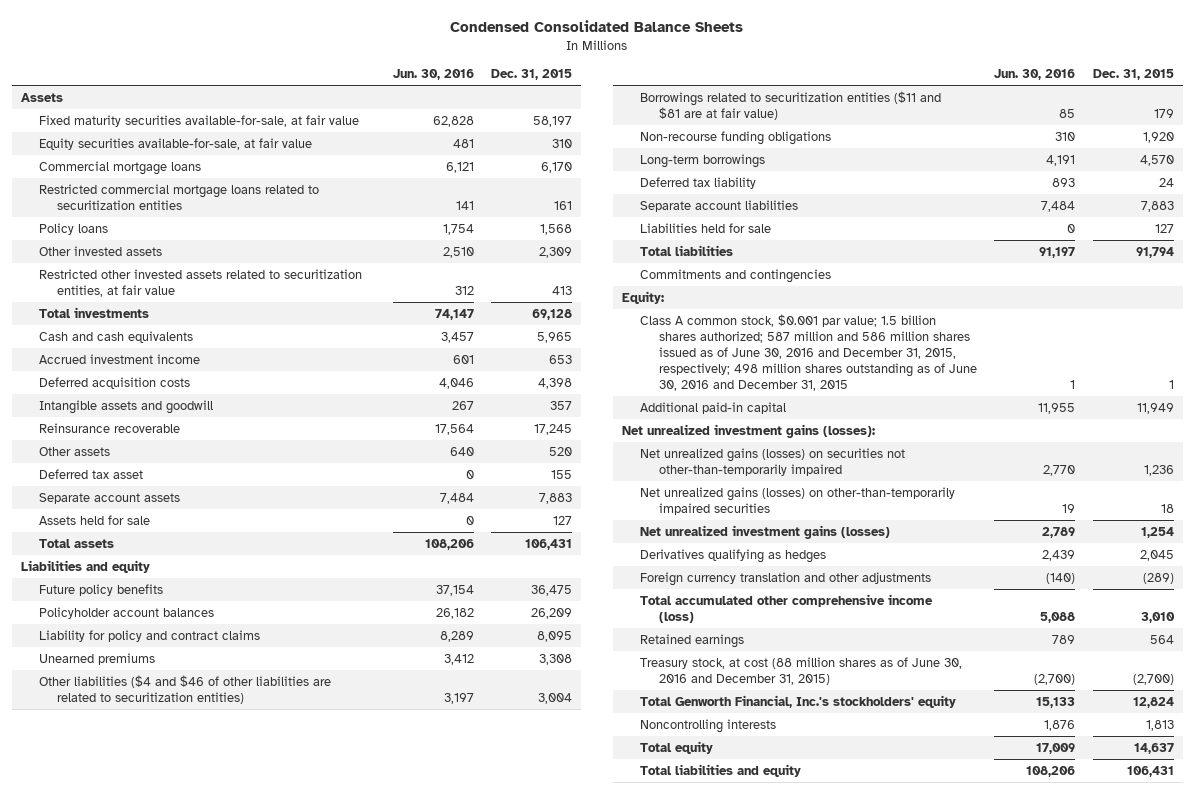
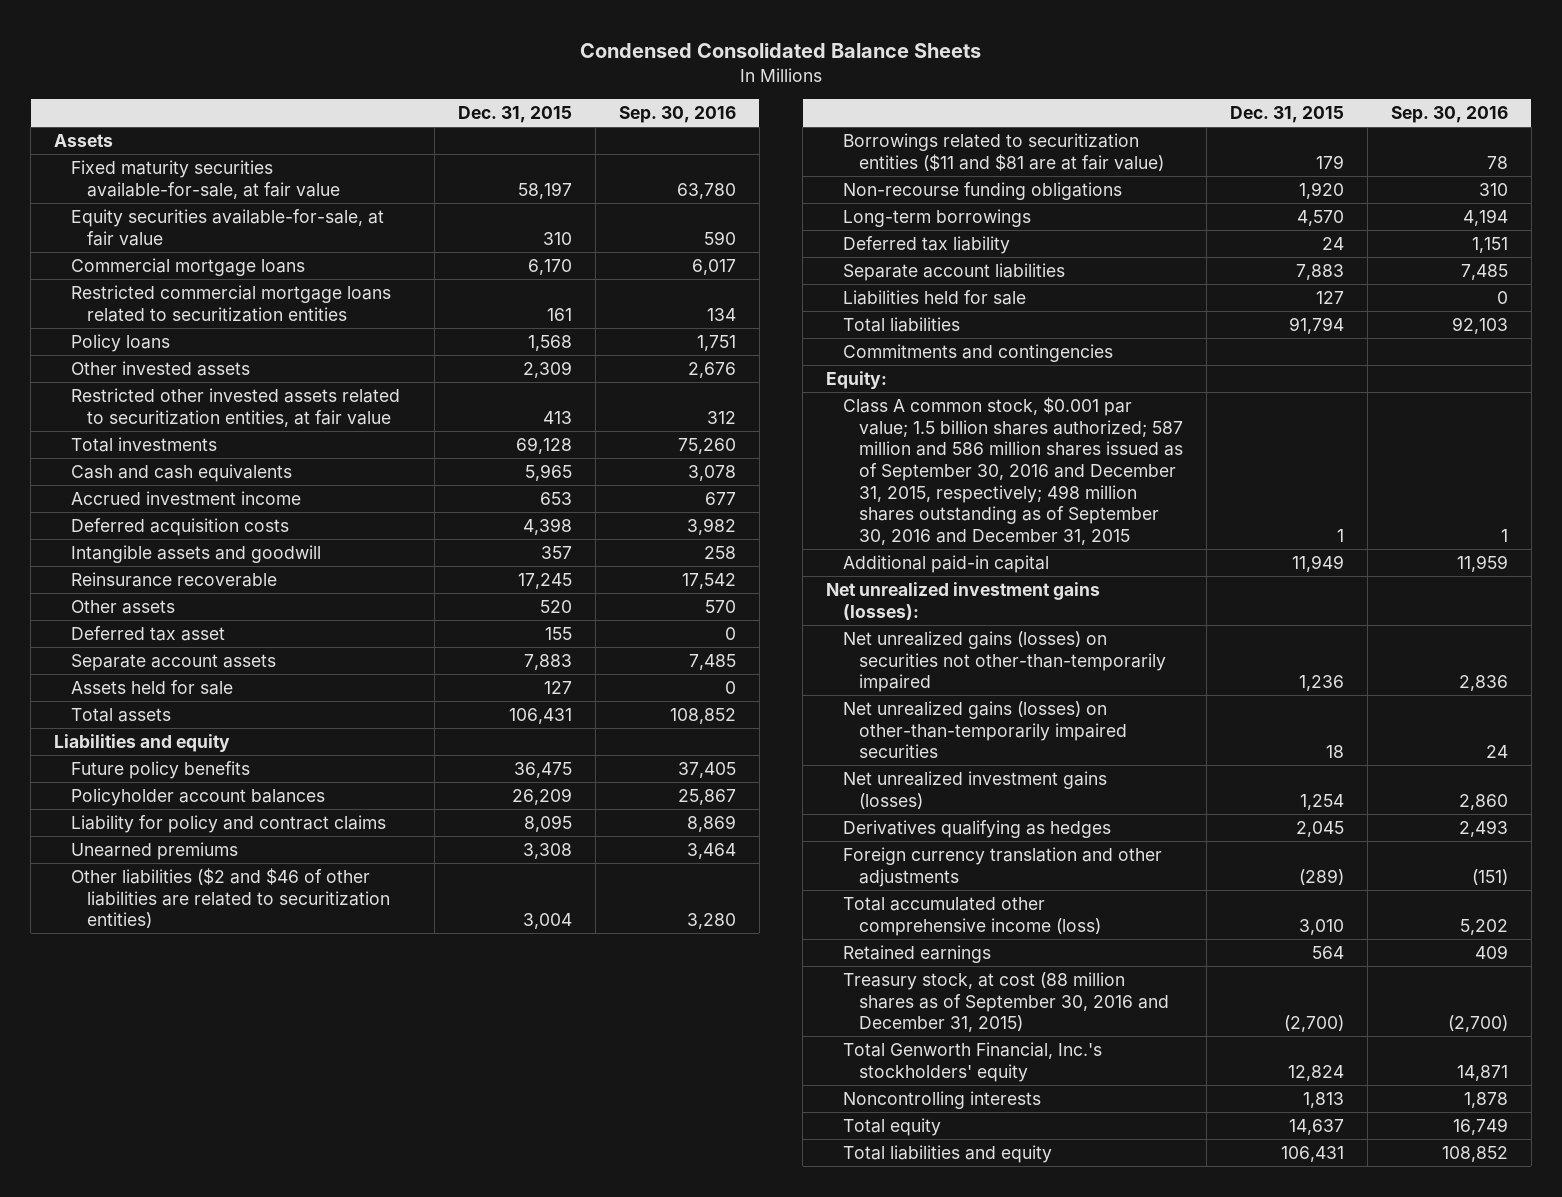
[392,69,474,81] Jun. 30, 2016 -> none
none -> [618,106,736,124] Sep. 30, 2016
[38,674,331,704] Other liabilities ($4 and $46 of other liabilities are related to securitization entities) -> [70,867,390,929] Other liabilities ($2 and $46 of other liabilities are related to securitization entities)
[640,313,977,392] Class A common stock, $0.001 par value; 1.5 billion shares authorized; 587 million and 586 million shares issued as of June 30, 2016 and December 31, 2015, respectively; 498 million shares outstanding as of June 30, 2016 and December 31, 2015 -> [842,396,1183,546] Class A common stock, $0.001 par value; 1.5 billion shares authorized; 587 million and 586 million shares issued as of September 30, 2016 and December 31, 2015, respectively; 498 million shares outstanding as of September 30, 2016 and December 31, 2015
[640,656,963,685] Treasury stock, at cost (88 million shares as of June 30, 2016 and December 31, 2015) -> [842,971,1169,1033] Treasury stock, at cost (88 million shares as of September 30, 2016 and December 31, 2015)

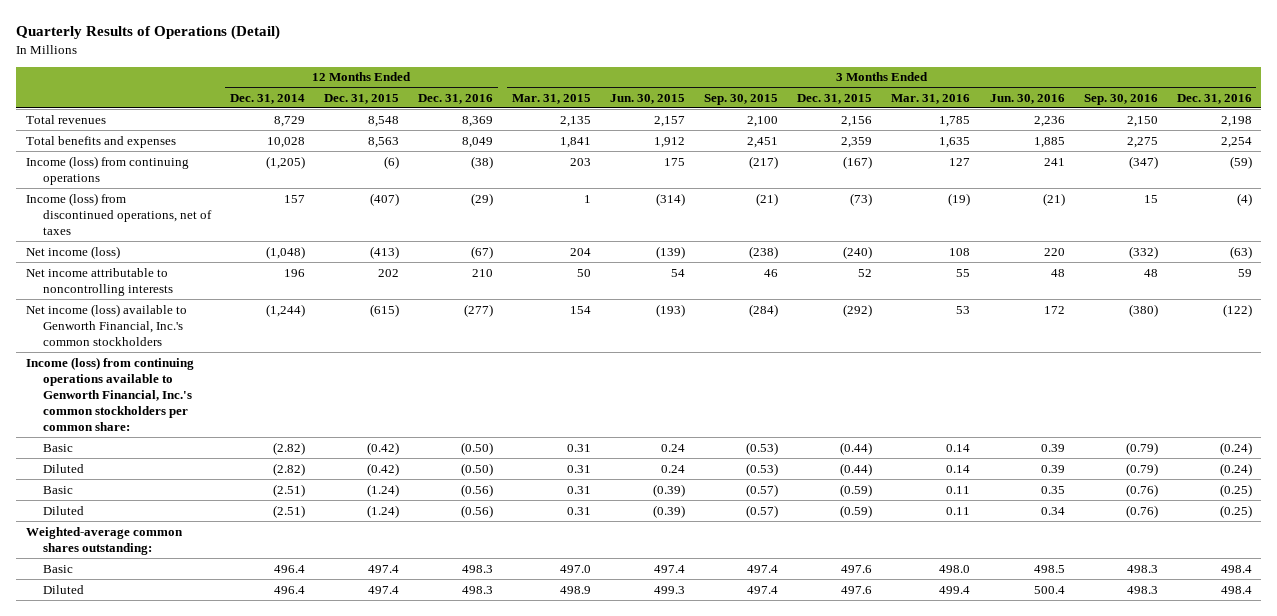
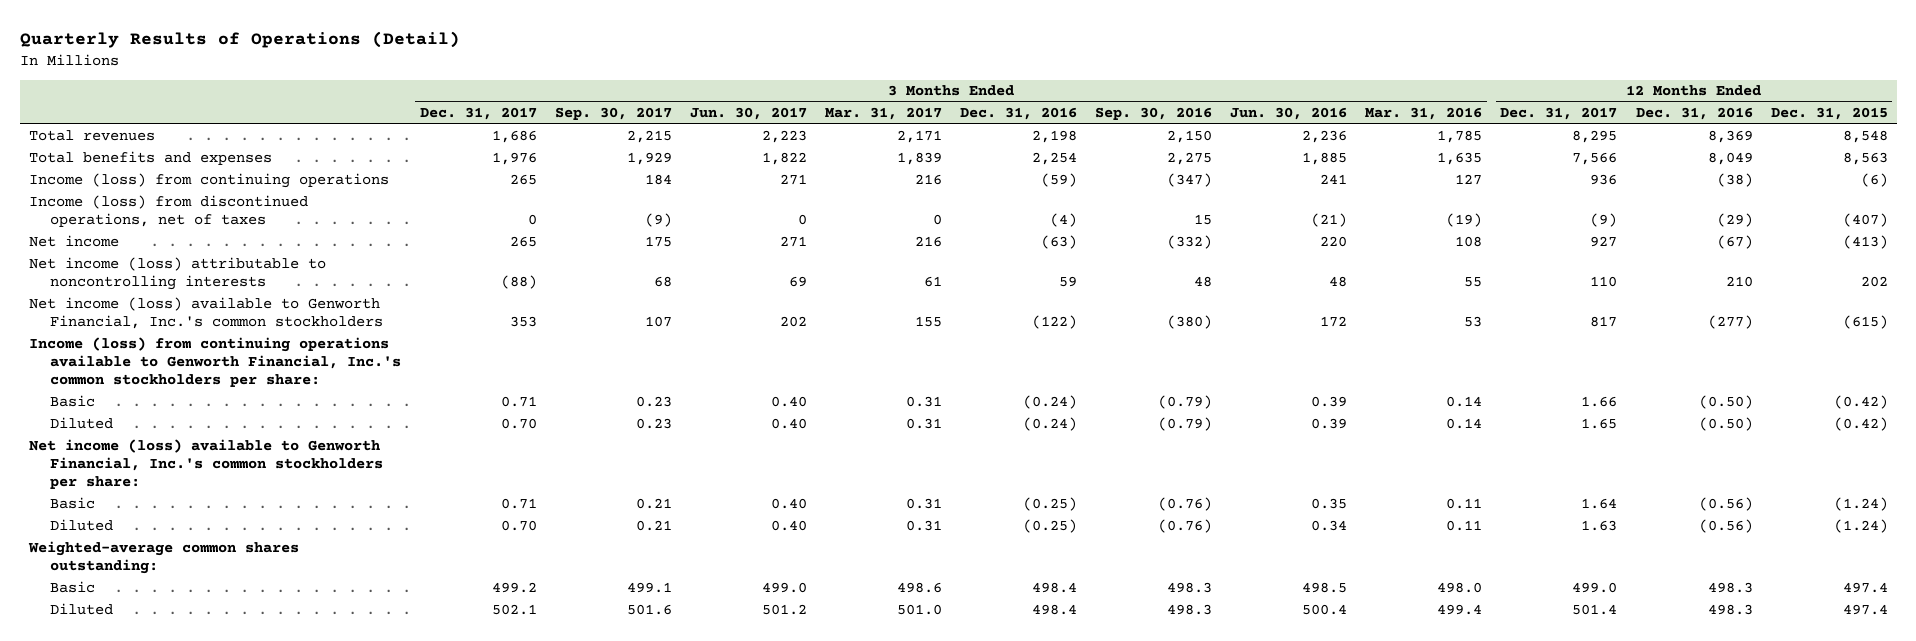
[229,93,305,104] Dec. 31, 2014 -> none
[512,93,592,104] Mar. 31, 2015 -> none
[610,93,686,104] Jun. 30, 2015 -> none
[704,93,779,105] Sep. 30, 2015 -> none
[797,93,873,104] Dec. 31, 2015 -> none
none -> [419,107,537,121] Dec. 31, 2017
none -> [554,107,672,121] Sep. 30, 2017
none -> [689,107,807,121] Jun. 30, 2017
none -> [824,107,942,121] Mar. 31, 2017
none -> [1500,107,1618,121] Dec. 31, 2017
[25,245,120,259] Net income (loss) -> [28,235,119,248] Net income
[25,267,173,296] Net income attributable to noncontrolling interests -> [28,257,326,291] Net income (loss) attributable to noncontrolling interests
[25,356,194,431] Income (loss) from continuing operations available to Genworth Financial, Inc.'s common stockholders per common share: -> [28,337,402,388] Income (loss) from continuing operations available to Genworth Financial, Inc.'s common stockholders per share:
none -> [28,439,384,490] Net income (loss) available to Genworth Financial, Inc.'s common stockholders per share:

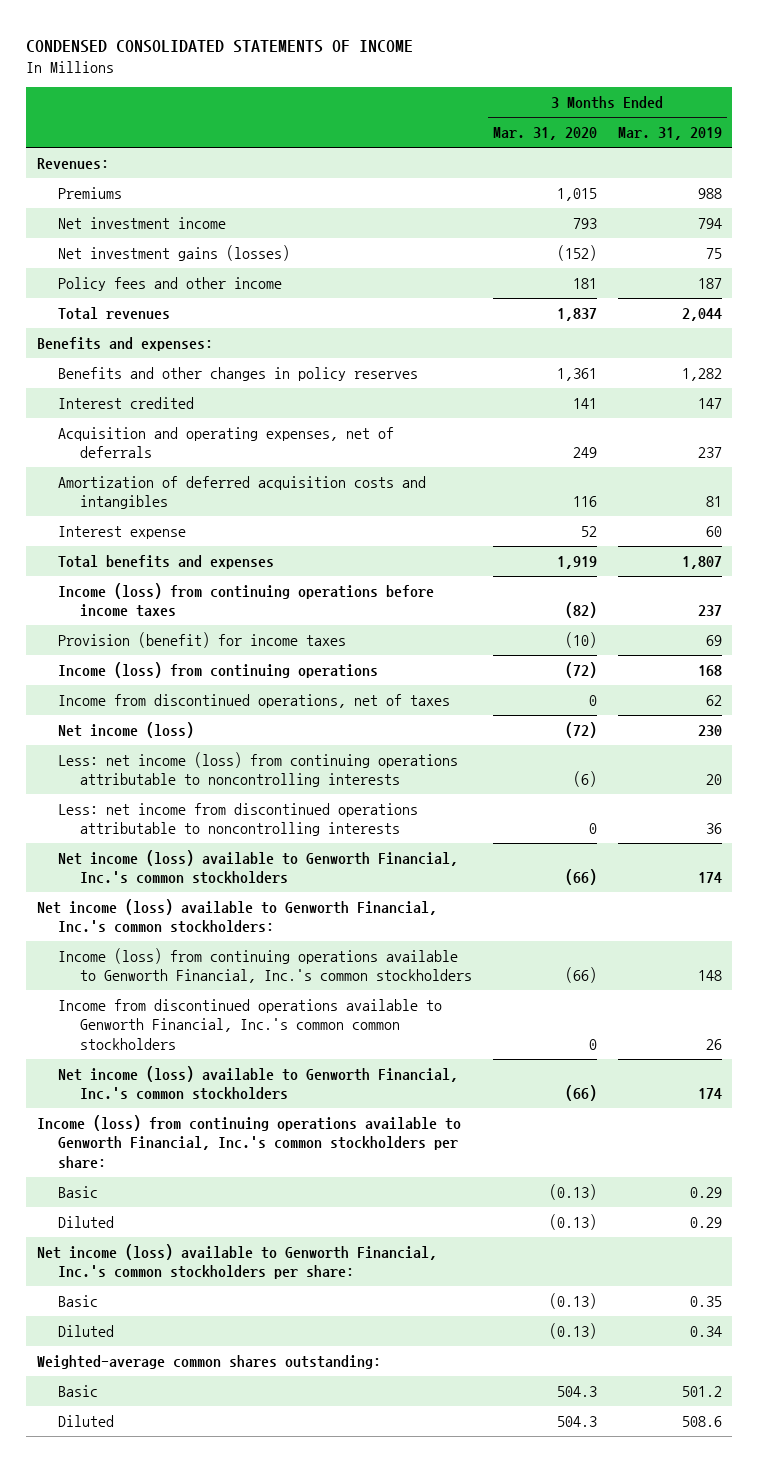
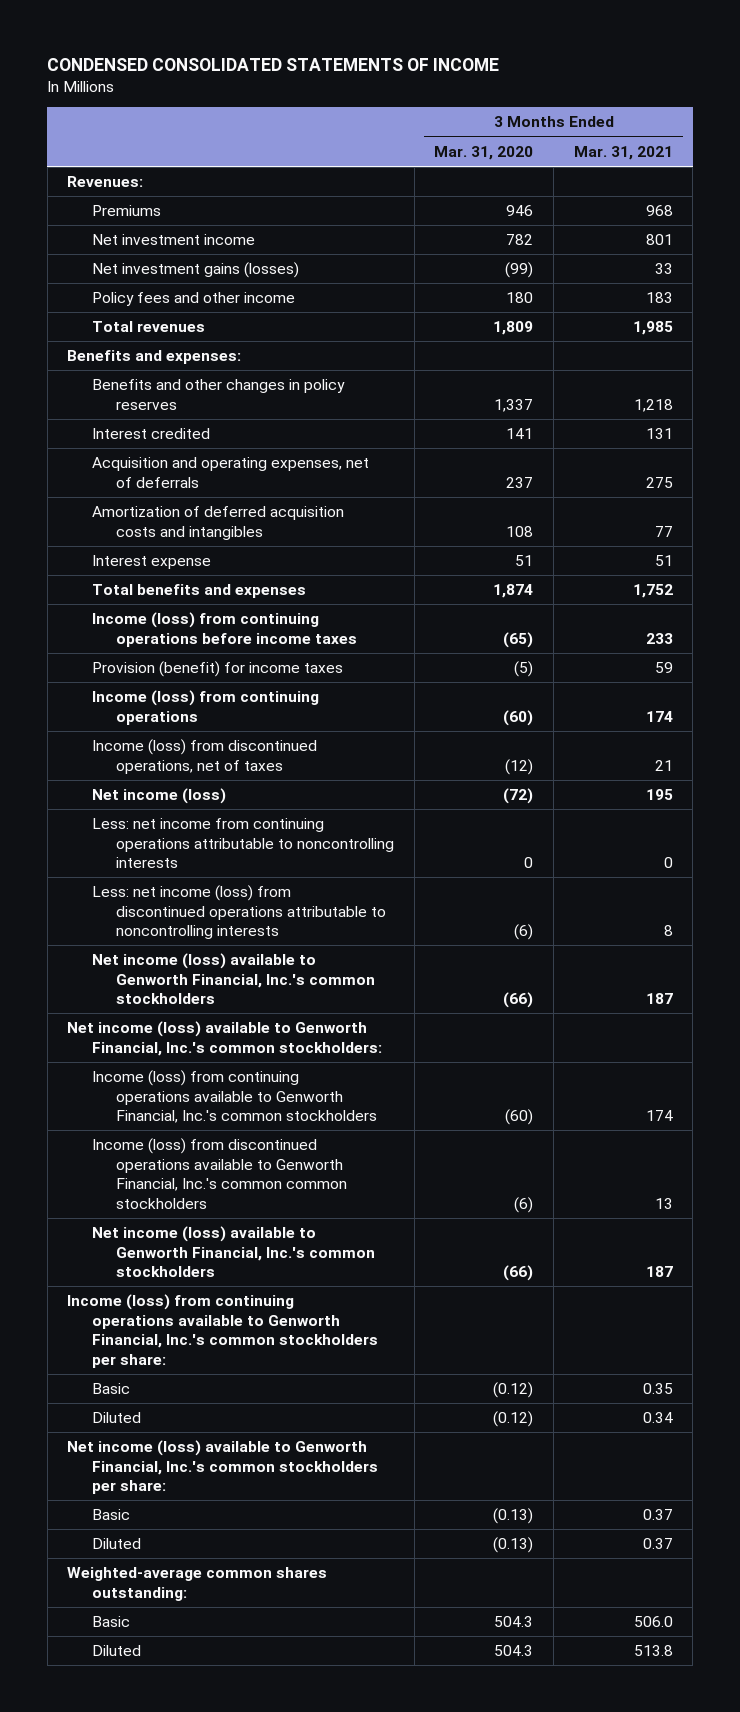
[617,127,722,141] Mar. 31, 2019 -> none
none -> [573,145,673,160] Mar. 31, 2021
[556,187,597,201] 1,015 -> [506,205,534,217] 946
[572,217,597,229] 793 -> [506,234,534,246] 782
[556,244,597,261] (152) -> [505,262,534,279] (99)
[572,277,597,289] 181 -> [506,292,534,304] 180
[556,307,597,321] 1,837 -> [493,321,534,336] 1,809
[556,367,597,381] 1,361 -> [494,398,534,412] 1,337
[572,447,597,459] 249 -> [506,476,534,488] 237
[572,496,597,508] 116 -> [506,525,534,537] 108
[580,525,597,537] 52 -> [515,555,534,567] 51
[556,555,597,569] 1,919 -> [493,584,534,599] 1,874
[564,602,597,619] (82) -> [503,631,534,648] (65)
[564,631,597,648] (10) -> [514,661,534,678] (5)
[564,661,597,678] (72) -> [503,709,534,726] (60)
[58,693,451,708] Income from discontinued operations, net of taxes -> [91,739,317,774] Income (loss) from discontinued operations, net of taxes
[588,694,597,706] 0 -> [505,758,534,775] (12)
[58,751,459,788] Less: net income (loss) from continuing operations attributable to noncontrolling interests -> [91,818,395,869] Less: net income from continuing operations attributable to noncontrolling interests
[572,771,597,788] (6) -> [524,857,534,869] 0
[58,802,419,837] Less: net income from discontinued operations attributable to noncontrolling interests -> [91,885,387,940] Less: net income (loss) from discontinued operations attributable to noncontrolling interests
[588,823,597,835] 0 -> [514,924,534,941] (6)
[564,967,597,984] (66) -> [505,1109,534,1126] (60)
[58,998,443,1050] Income from discontinued operations available to Genworth Financial, Inc.'s common common stockholders -> [91,1138,348,1209] Income (loss) from discontinued operations available to Genworth Financial, Inc.'s common common stockholders
[588,1038,597,1050] 0 -> [514,1196,534,1213] (6)
[548,1183,597,1200] (0.13) -> [493,1382,534,1399] (0.12)
[548,1213,597,1230] (0.13) -> [493,1411,534,1428] (0.12)

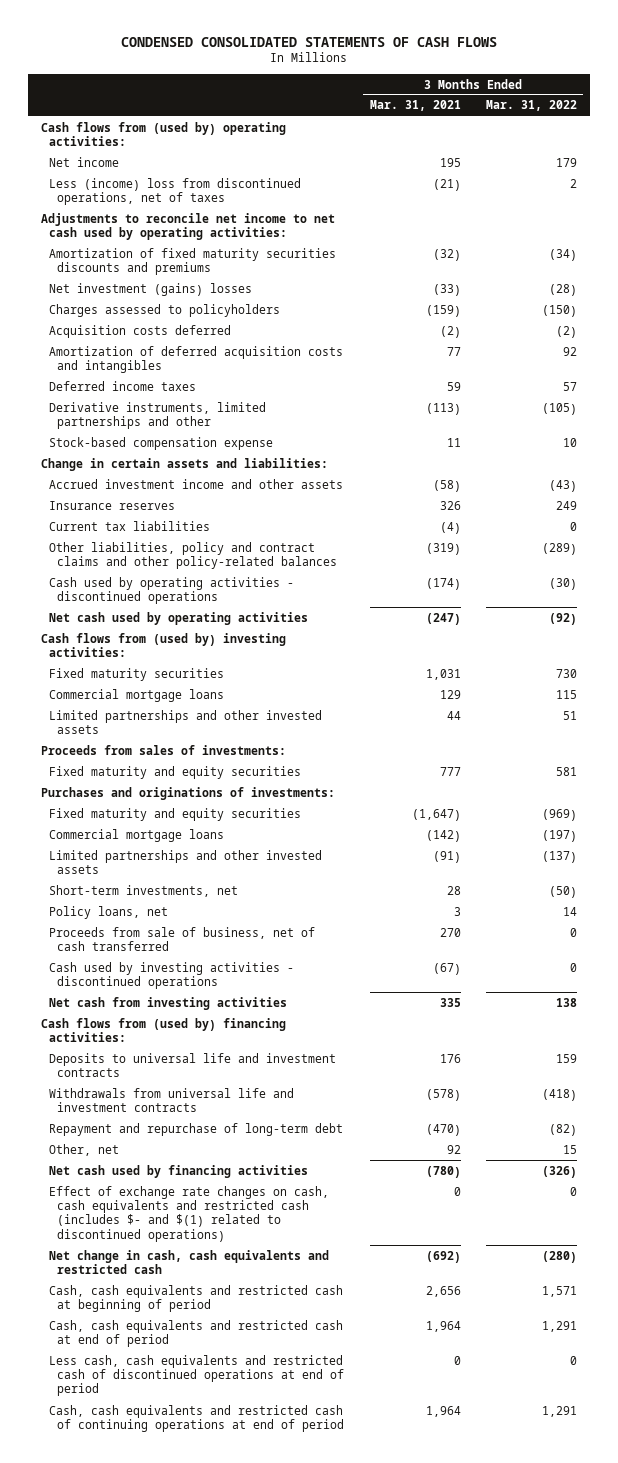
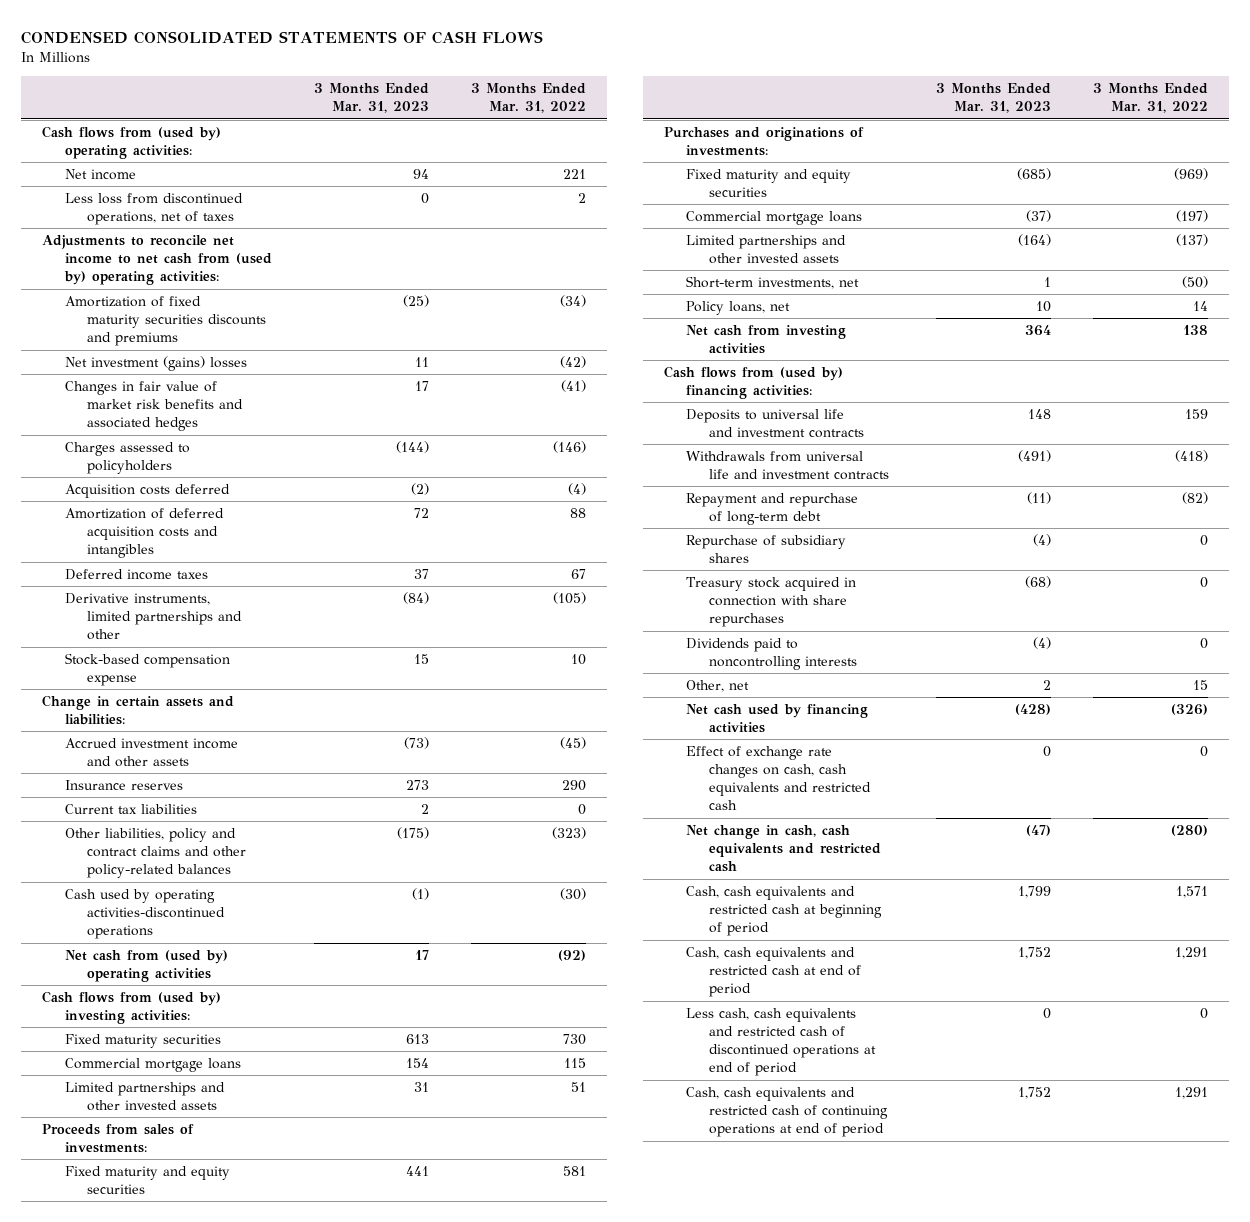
[369,100,461,112] Mar. 31, 2021 -> none
none -> [313,83,429,114] 3 Months Ended Mar. 31, 2023
[556,157,578,167] 179 -> [563,169,587,180] 221
[49,177,302,205] Less (income) loss from discontinued operations, net of taxes -> [64,193,243,226] Less loss from discontinued operations, net of taxes
[41,212,336,240] Adjustments to reconcile net income to net cash used by operating activities: -> [42,235,272,286] Adjustments to reconcile net income to net cash from (used by) operating activities:
[549,283,578,296] (28) -> [560,356,587,369] (42)
none -> [64,381,244,432] Changes in fair value of market risk benefits and associated hedges
[542,304,578,317] (150) -> [553,441,587,454] (146)
[556,325,578,338] (2) -> [568,483,587,496] (4)
[563,346,578,356] 92 -> [570,508,587,519] 88
[563,381,578,391] 57 -> [571,569,587,580] 67
[549,479,578,492] (43) -> [560,737,587,750] (45)
[556,500,578,510] 249 -> [562,780,587,792] 290
[542,542,578,555] (289) -> [552,827,587,840] (323)
[49,576,295,604] Cash used by operating activities - discontinued operations -> [64,889,226,940] Cash used by operating activities-discontinued operations
[49,611,309,625] Net cash used by operating activities -> [64,950,228,983] Net cash from (used by) operating activities
[49,926,316,951] Proceeds from sale of business, net of cash transferred -> none
[49,961,295,989] Cash used by investing activities - discontinued operations -> none
none -> [686,535,847,564] Repurchase of subsidiary shares
none -> [686,577,857,628] Treasury stock acquired in connection with share repurchases
none -> [686,638,857,671] Dividends paid to noncontrolling interests
[49,1185,330,1242] Effect of exchange rate changes on cash, cash equivalents and restricted cash (includes $- and $(1) related to discontinued operations) -> [686,746,871,811] Effect of exchange rate changes on cash, cash equivalents and restricted cash

